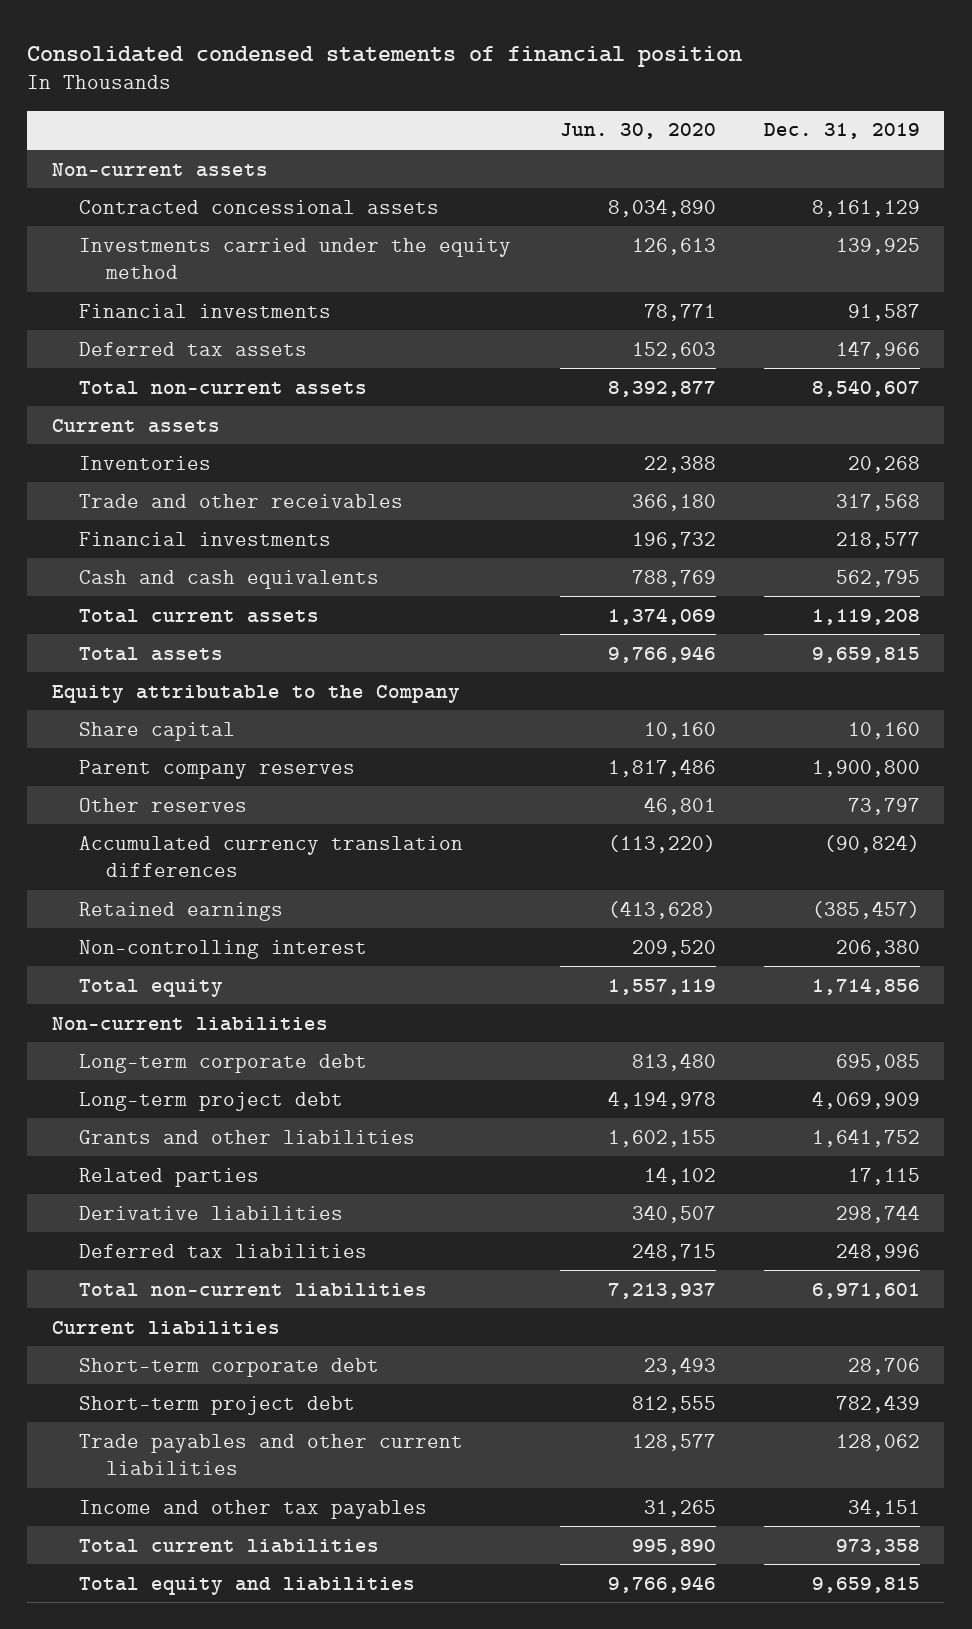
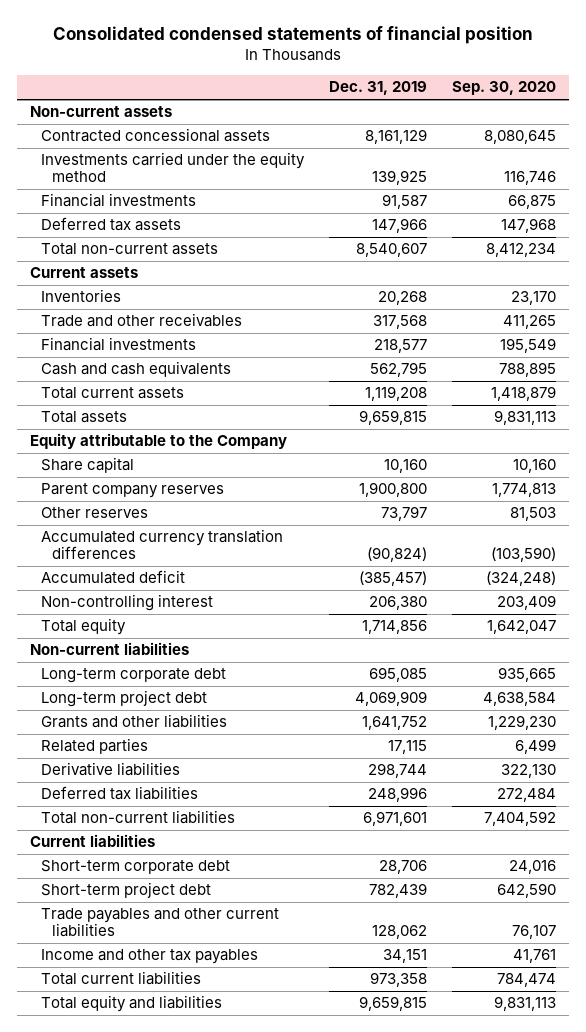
[559,123,716,140] Jun. 30, 2020 -> none
none -> [452,81,557,96] Sep. 30, 2020
[79,901,284,921] Retained earnings -> [41,570,186,585] Accumulated deficit

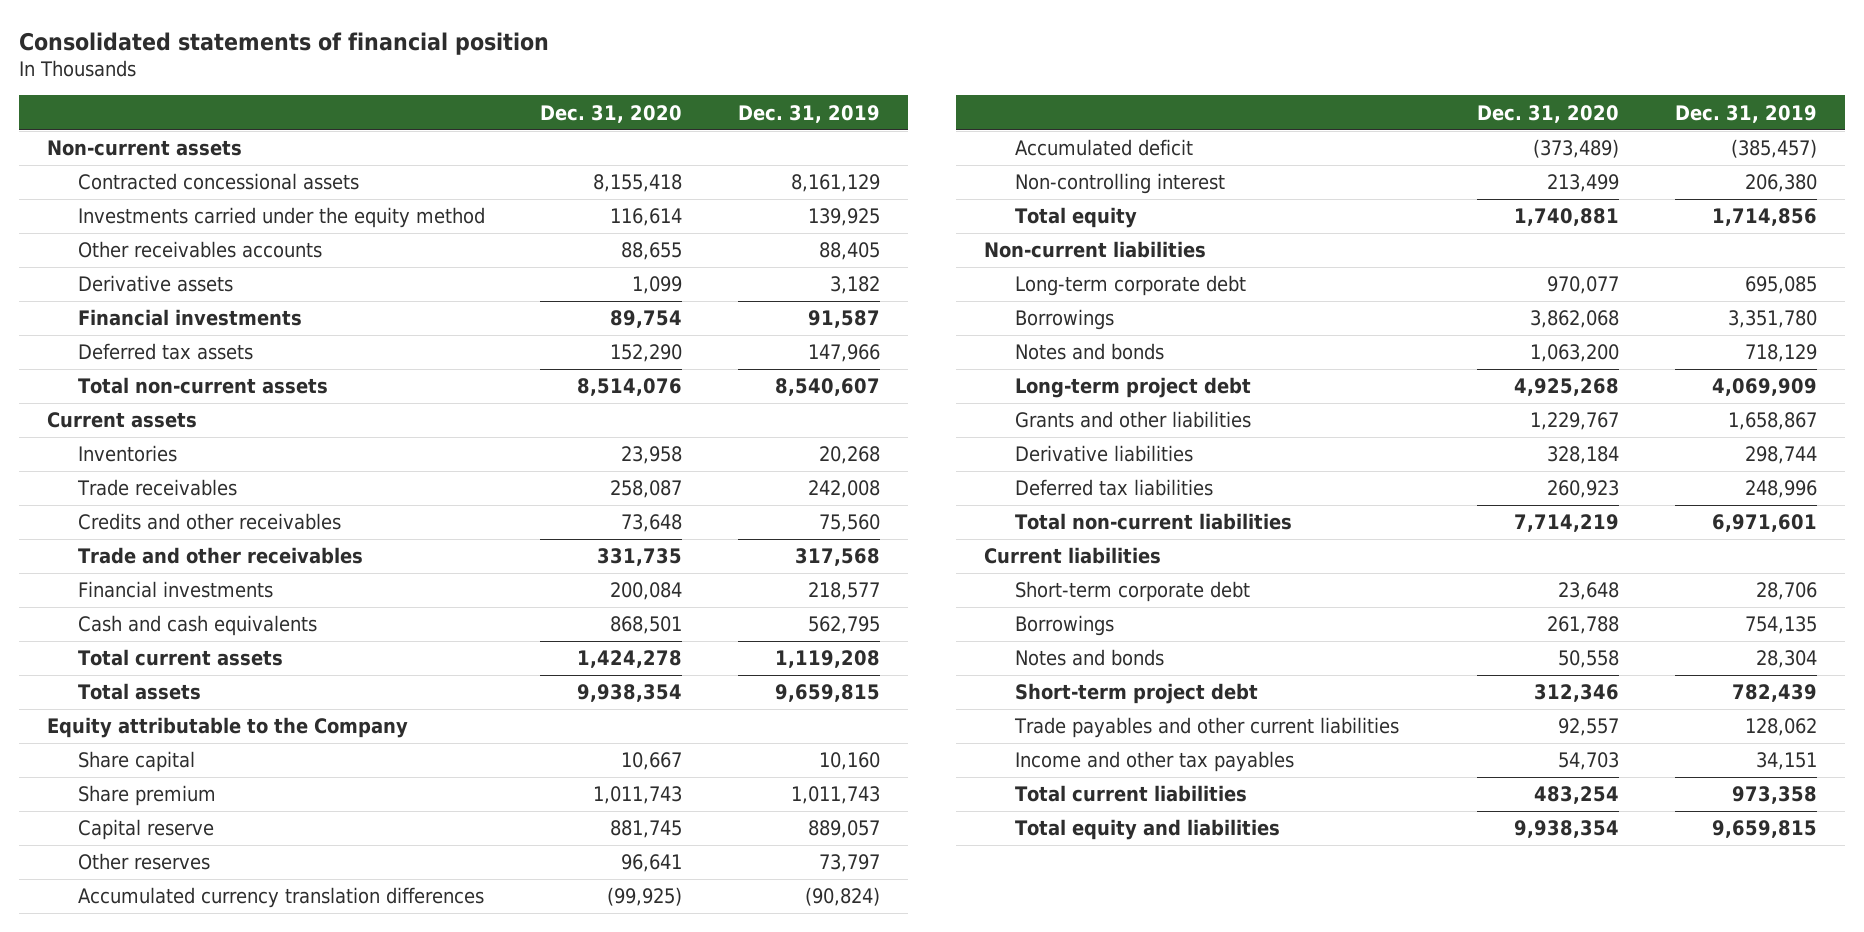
[53,26,534,45] Consolidated condensed statements of financial position -> [19,31,550,55] Consolidated statements of financial position
[452,81,557,96] Sep. 30, 2020 -> none
none -> [540,104,683,123] Dec. 31, 2020
none -> [77,241,322,259] Other receivables accounts
none -> [77,275,233,293] Derivative assets
none -> [76,479,237,497] Trade receivables
none -> [77,513,341,531] Credits and other receivables
[41,483,225,499] Parent company reserves -> none
none -> [77,785,216,807] Share premium
none -> [77,819,214,841] Capital reserve
none -> [1014,309,1114,331] Borrowings
none -> [1014,343,1164,361] Notes and bonds
[41,738,149,755] Related parties -> none
[362,716,428,731] 1,641,752 -> [1728,412,1818,431] 1,658,867
none -> [1014,615,1114,637] Borrowings
none -> [1014,649,1164,667] Notes and bonds

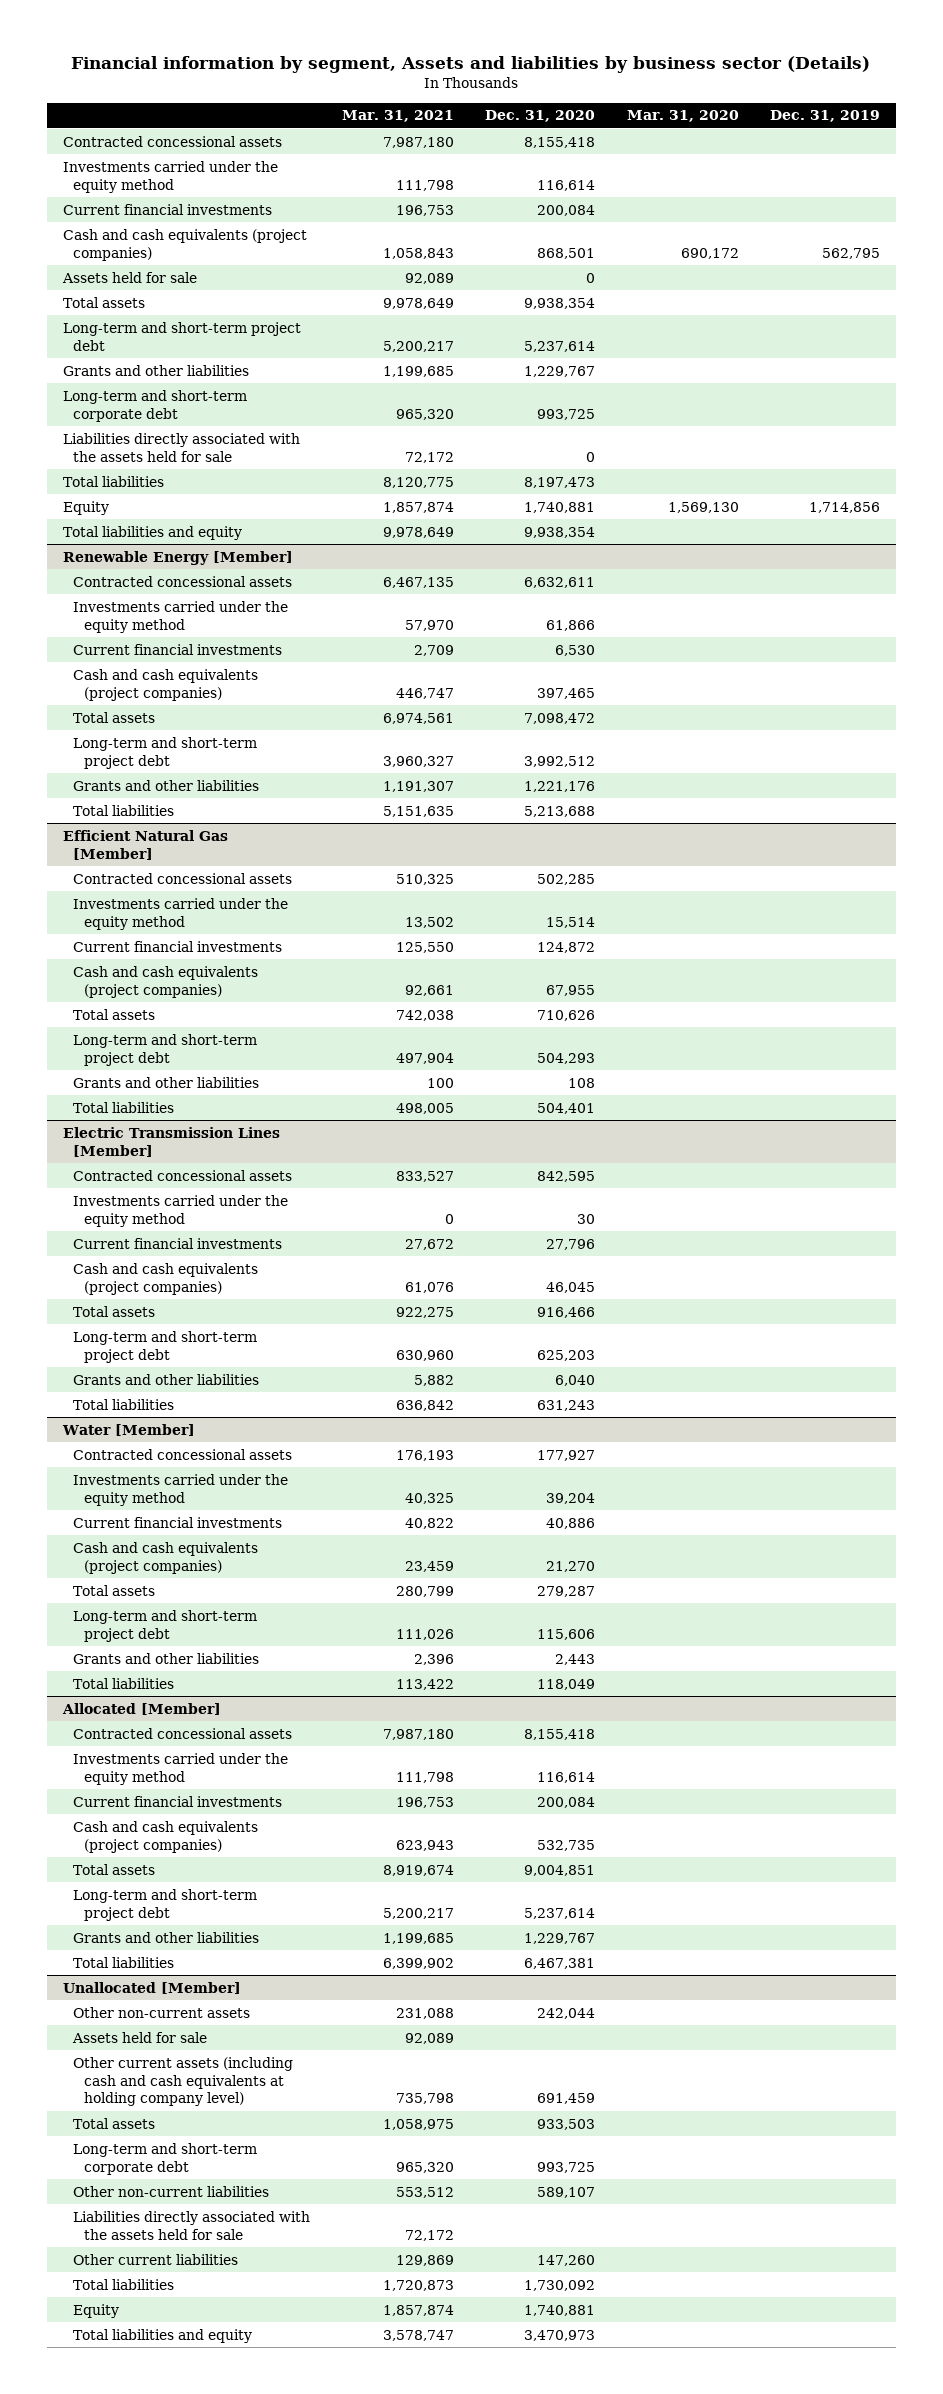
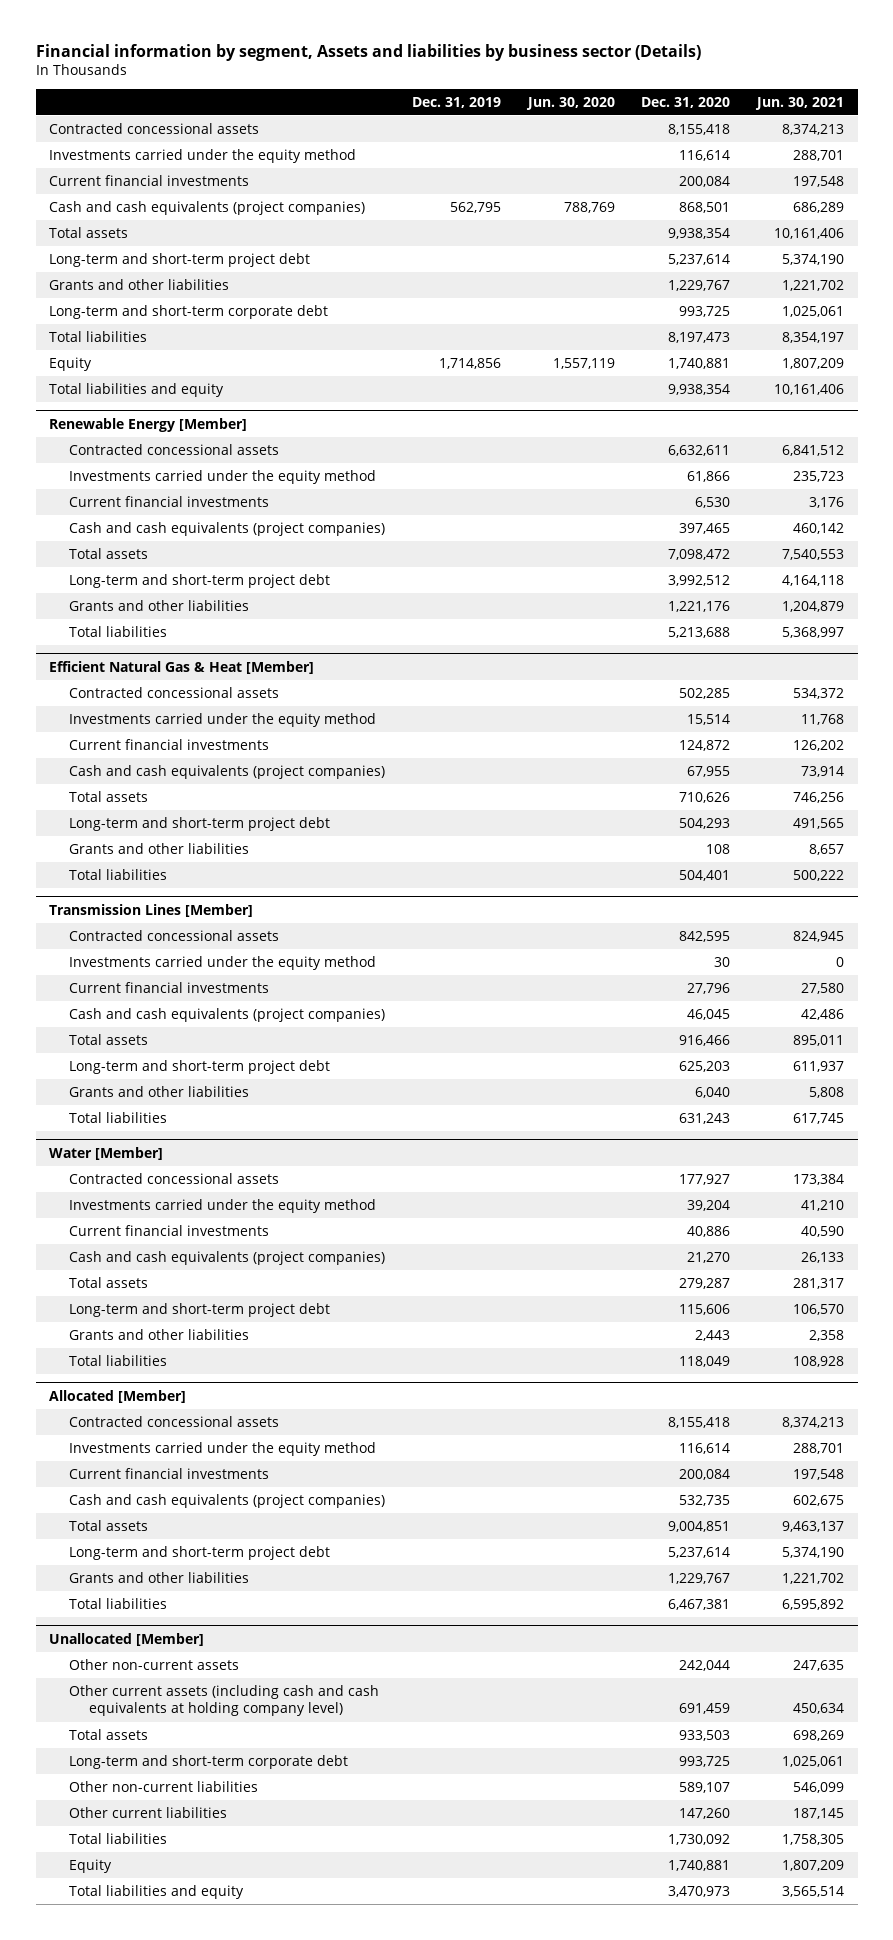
[341,110,454,123] Mar. 31, 2021 -> none
[626,110,739,123] Mar. 31, 2020 -> none
none -> [525,96,615,110] Jun. 30, 2020
none -> [755,96,845,110] Jun. 30, 2021
[61,271,197,283] Assets held for sale -> none
[62,432,300,462] Liabilities directly associated with the assets held for sale -> none
[62,829,228,860] Efficient Natural Gas [Member] -> [49,660,315,674] Efficient Natural Gas & Heat [Member]
[62,1126,280,1157] Electric Transmission Lines [Member] -> [49,903,254,917] Transmission Lines [Member]
[72,2031,208,2043] Assets held for sale -> none
[73,2210,311,2240] Liabilities directly associated with the assets held for sale -> none

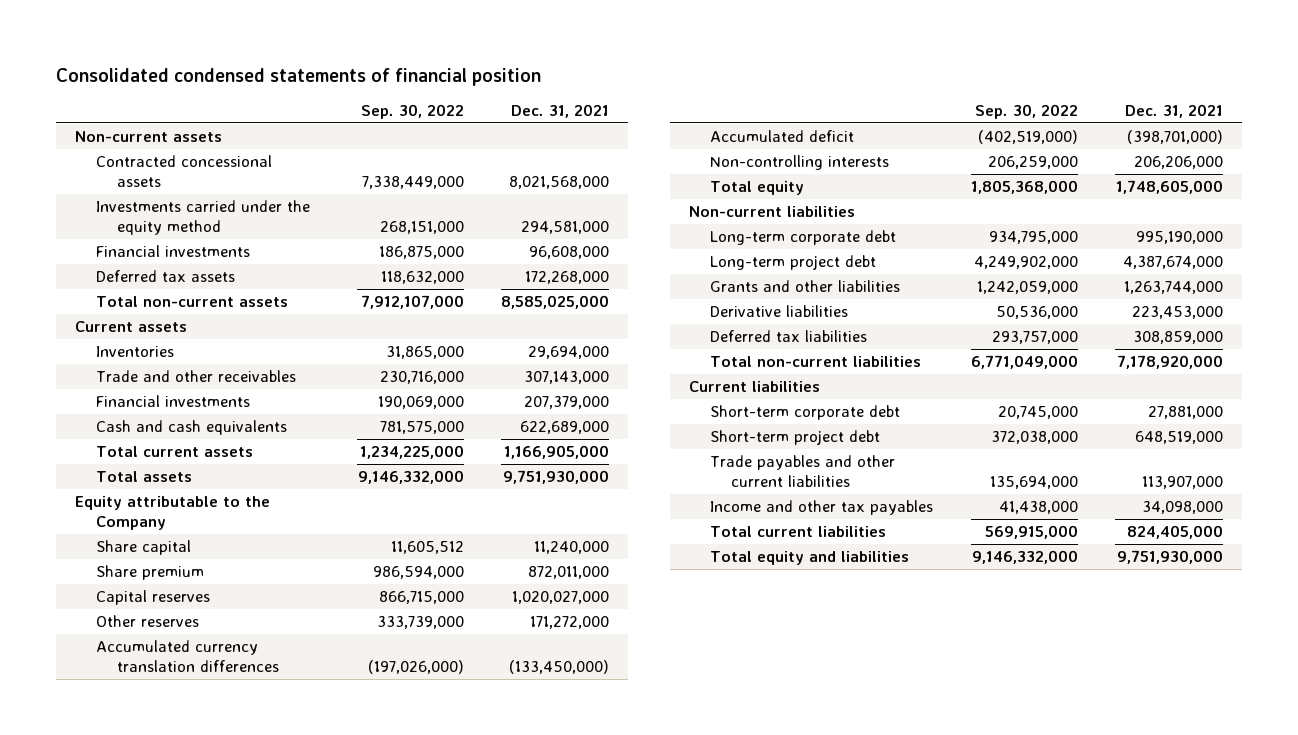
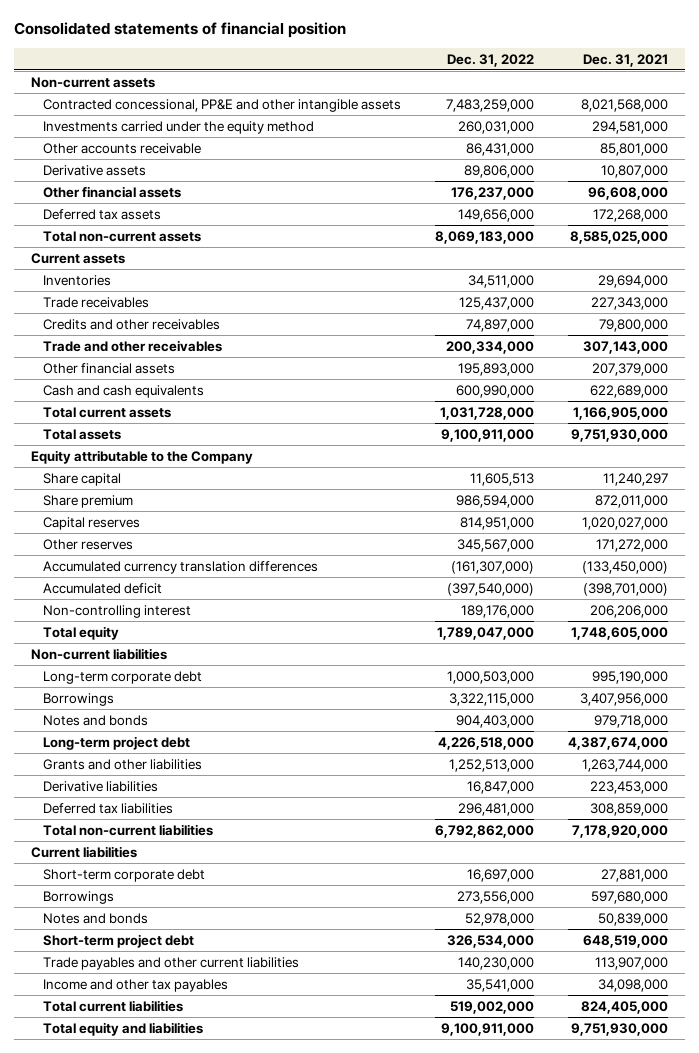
[55,67,541,86] Consolidated condensed statements of financial position -> [13,22,346,39] Consolidated statements of financial position
[360,104,464,120] Sep. 30, 2022 -> none
none -> [447,53,535,67] Dec. 31, 2022
[96,154,273,188] Contracted concessional assets -> [43,98,402,112] Contracted concessional, PP&E and other intangible assets
none -> [43,142,202,154] Other accounts receivable
none -> [43,164,147,176] Derivative assets
[96,244,251,257] Financial investments -> [43,185,182,198] Other financial assets
none -> [43,296,150,308] Trade receivables
none -> [43,318,221,330] Credits and other receivables
[96,394,251,407] Financial investments -> [43,362,176,374] Other financial assets
[534,540,610,554] 11,240,000 -> [603,472,669,486] 11,240,297
[709,154,889,170] Non-controlling interests -> [43,604,192,618] Non-controlling interest
none -> [43,692,115,706] Borrowings
none -> [43,714,149,726] Notes and bonds
none -> [43,890,115,904] Borrowings
none -> [43,912,149,924] Notes and bonds

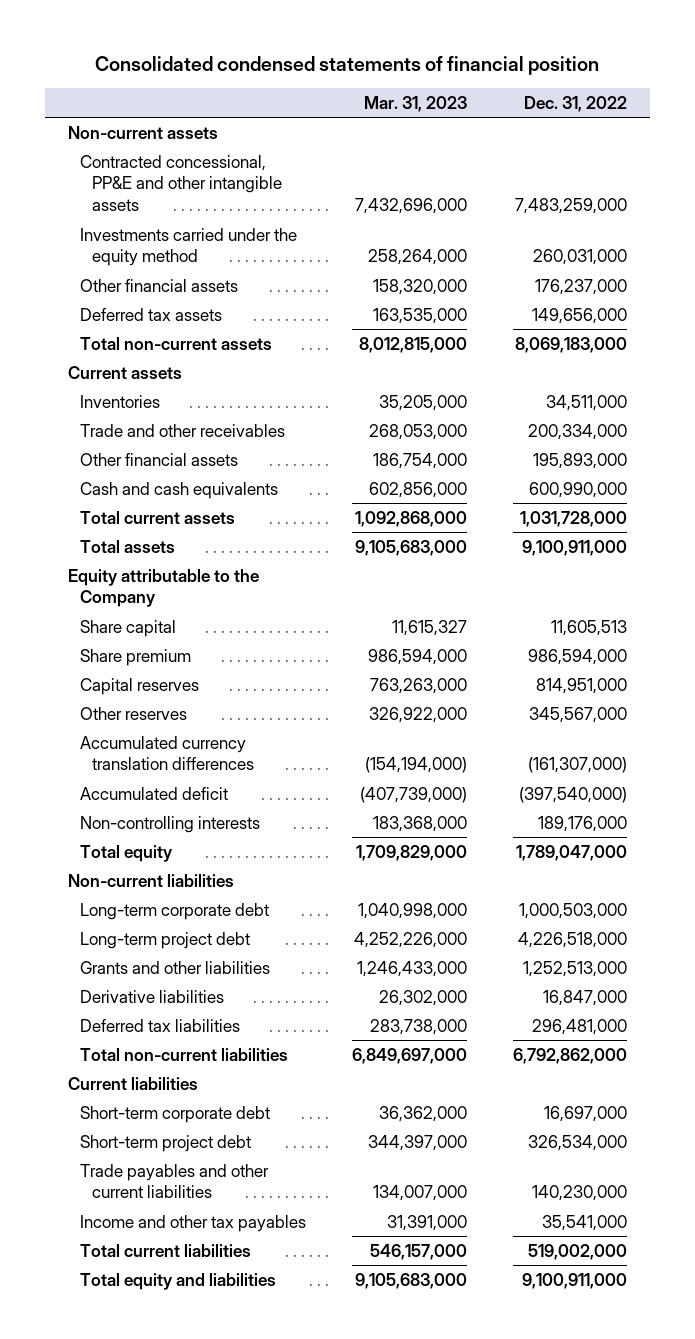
[13,22,346,39] Consolidated statements of financial position -> [95,56,600,76] Consolidated condensed statements of financial position
[583,53,669,67] Dec. 31, 2021 -> none
none -> [363,95,467,112] Mar. 31, 2023
[43,142,202,154] Other accounts receivable -> none
[43,164,147,176] Derivative assets -> none
[43,296,150,308] Trade receivables -> none
[43,318,221,330] Credits and other receivables -> none
[43,604,192,618] Non-controlling interest -> [80,815,261,833] Non-controlling interests
[43,692,115,706] Borrowings -> none
[43,714,149,726] Notes and bonds -> none
[43,890,115,904] Borrowings -> none
[43,912,149,924] Notes and bonds -> none

